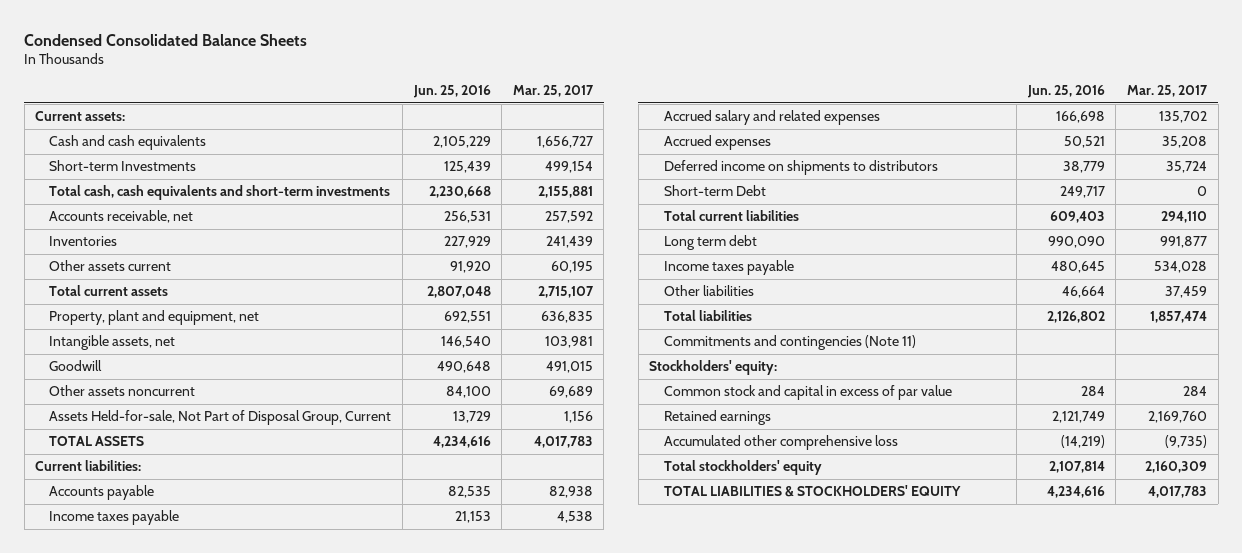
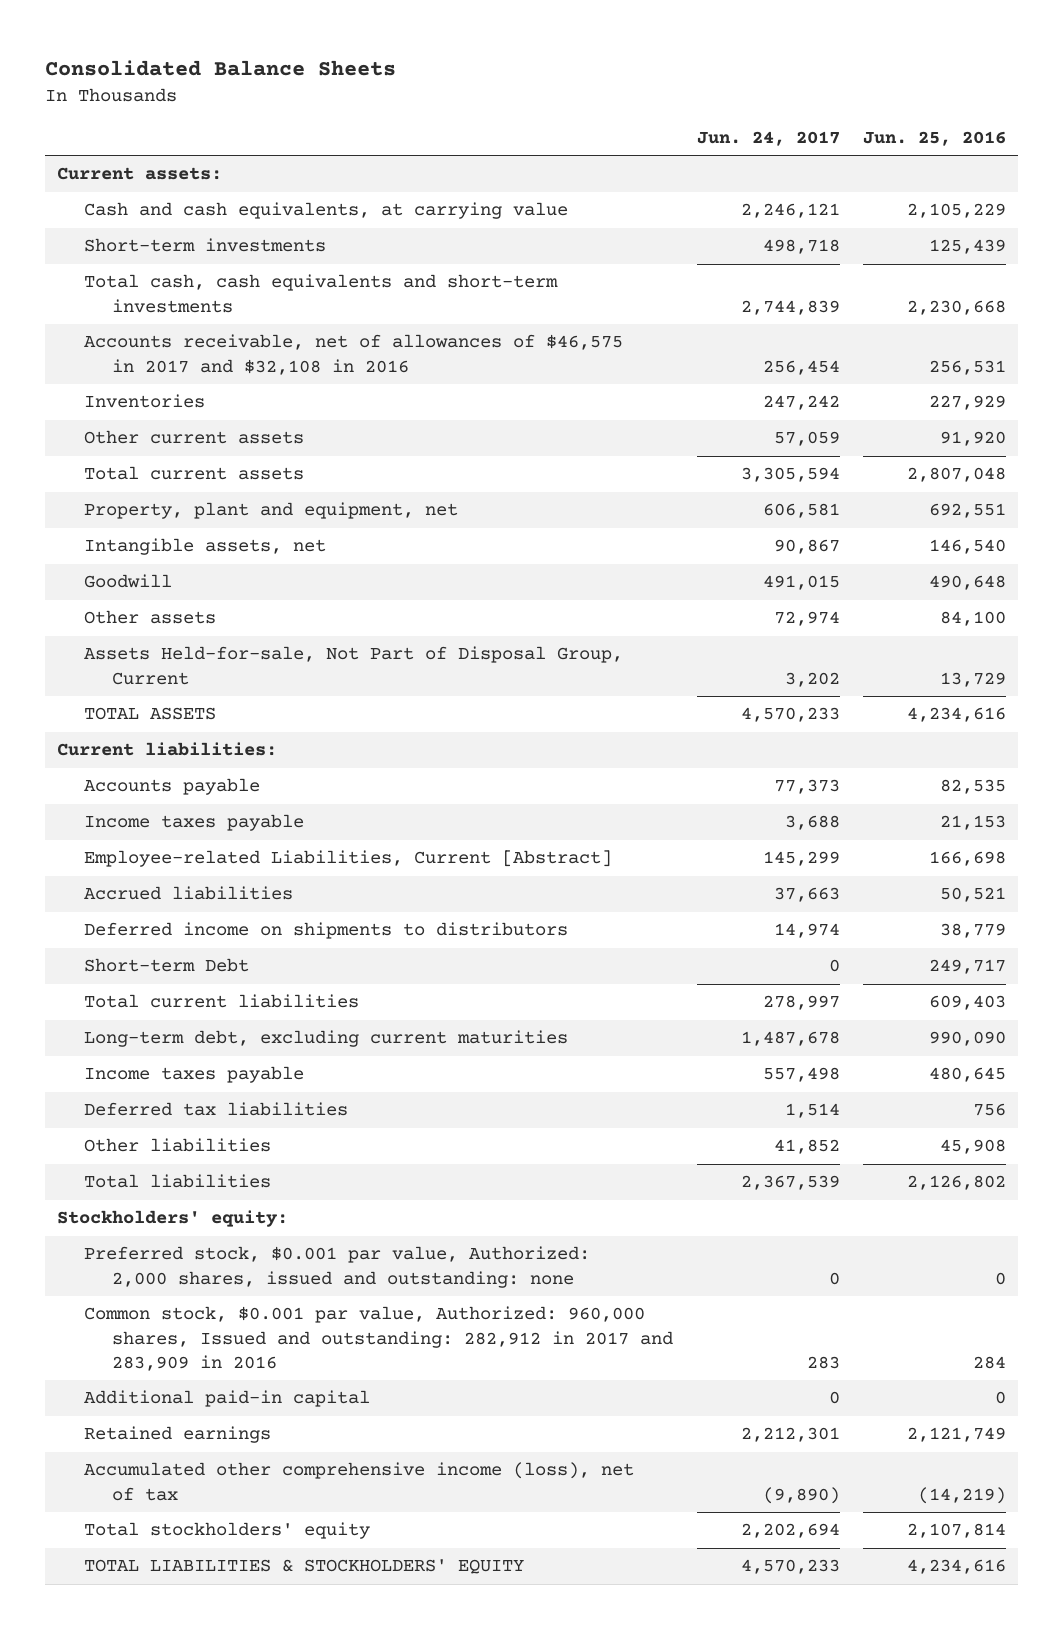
[24,33,308,46] Condensed Consolidated Balance Sheets -> [45,59,397,76] Consolidated Balance Sheets
[512,85,594,98] Mar. 25, 2017 -> none
none -> [696,131,840,147] Jun. 24, 2017
[49,135,207,151] Cash and cash equivalents -> [84,202,569,220] Cash and cash equivalents, at carrying value
[49,160,197,172] Short-term Investments -> [84,238,327,253] Short-term investments
[49,210,194,224] Accounts receivable, net -> [84,334,624,375] Accounts receivable, net of allowances of $46,575 in 2017 and $32,108 in 2016
[49,260,172,272] Other assets current -> [84,430,305,445] Other current assets
[49,385,196,397] Other assets noncurrent -> [84,610,217,625] Other assets
[663,110,880,126] Accrued salary and related expenses -> [84,850,613,868] Employee-related Liabilities, Current [Abstract]
[663,135,771,151] Accrued expenses -> [84,886,294,901] Accrued liabilities
[663,235,757,251] Long term debt -> [84,1030,569,1048] Long-term debt, excluding current maturities
none -> [84,1102,349,1117] Deferred tax liabilities
[1061,286,1105,299] 46,664 -> [940,1139,1007,1155] 45,908
[663,335,916,351] Commitments and contingencies (Note 11) -> none
none -> [84,1246,591,1288] Preferred stock, $0.001 par value, Authorized: 2,000 shares, issued and outstanding: none
[663,385,952,401] Common stock and capital in excess of par value -> [84,1306,673,1371] Common stock, $0.001 par value, Authorized: 960,000 shares, Issued and outstanding: 282,912 in 2017 and 283,909 in 2016
none -> [84,1390,371,1408] Additional paid-in capital
[663,435,898,451] Accumulated other comprehensive loss -> [84,1462,635,1501] Accumulated other comprehensive income (loss), net of tax

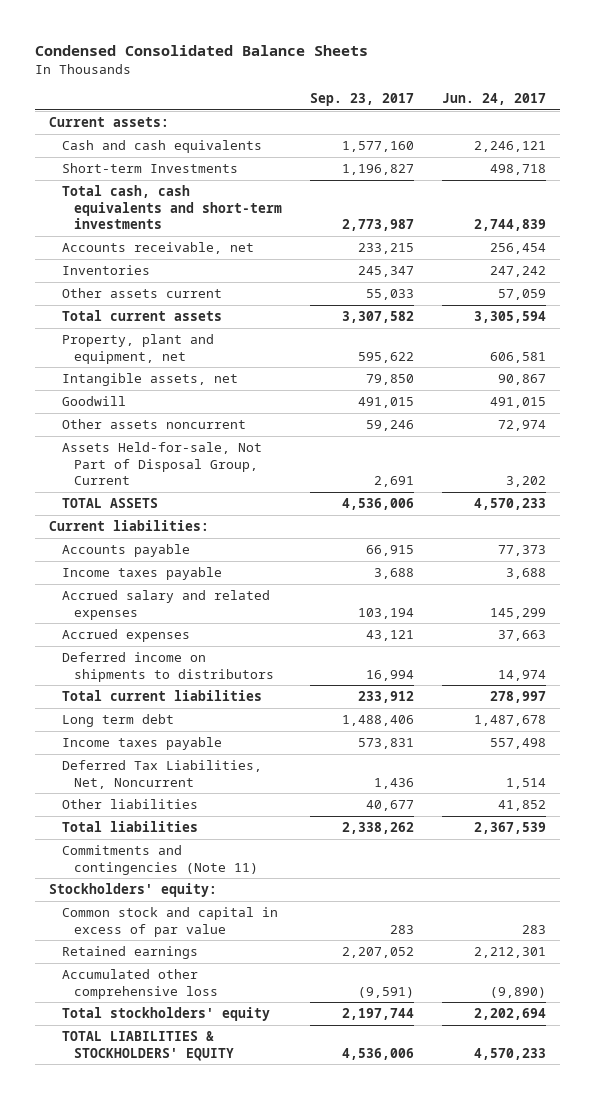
[45,59,397,76] Consolidated Balance Sheets -> [35,44,369,56] Condensed Consolidated Balance Sheets
[863,131,1007,147] Jun. 25, 2016 -> none
none -> [310,93,415,107] Sep. 23, 2017
[84,202,569,220] Cash and cash equivalents, at carrying value -> [61,140,262,154] Cash and cash equivalents
[84,238,327,253] Short-term investments -> [61,163,238,174] Short-term Investments
[84,334,624,375] Accounts receivable, net of allowances of $46,575 in 2017 and $32,108 in 2016 -> [61,242,254,255] Accounts receivable, net
[84,430,305,445] Other current assets -> [61,288,222,299] Other assets current
[84,610,217,625] Other assets -> [61,419,246,430] Other assets noncurrent
[84,850,613,868] Employee-related Liabilities, Current [Abstract] -> [61,590,270,620] Accrued salary and related expenses
[84,886,294,901] Accrued liabilities -> [61,629,190,643] Accrued expenses
[84,958,250,973] Short-term Debt -> none
[84,1030,569,1048] Long-term debt, excluding current maturities -> [61,714,174,728] Long term debt
[84,1102,349,1117] Deferred tax liabilities -> [61,760,262,789] Deferred Tax Liabilities, Net, Noncurrent
none -> [61,845,259,875] Commitments and contingencies (Note 11)
[84,1246,591,1288] Preferred stock, $0.001 par value, Authorized: 2,000 shares, issued and outstanding: none -> none
[84,1390,371,1408] Additional paid-in capital -> none
[84,1306,673,1371] Common stock, $0.001 par value, Authorized: 960,000 shares, Issued and outstanding: 282,912 in 2017 and 283,909 in 2016 -> [61,907,278,937] Common stock and capital in excess of par value
[84,1462,635,1501] Accumulated other comprehensive income (loss), net of tax -> [61,969,219,999] Accumulated other comprehensive loss

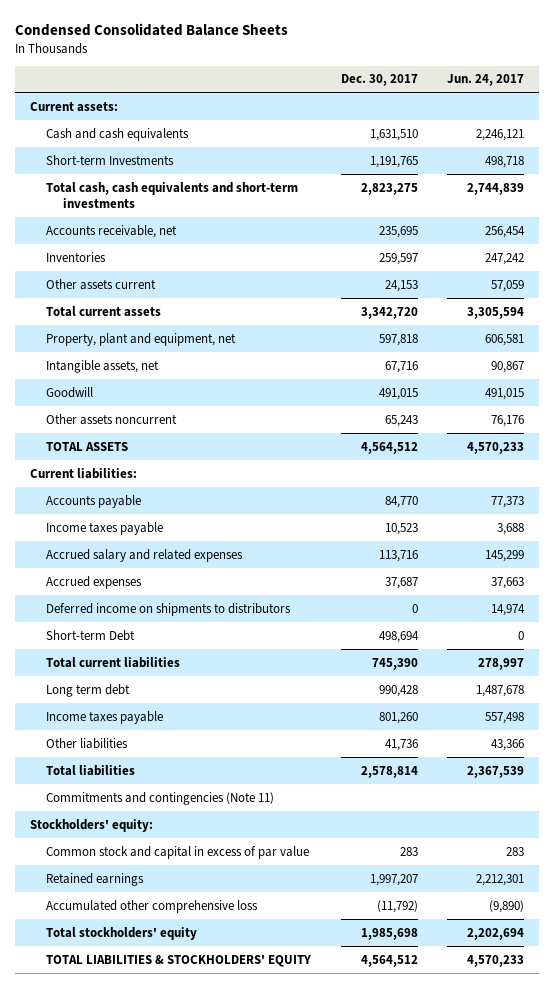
[310,93,415,107] Sep. 23, 2017 -> none
none -> [340,74,418,87] Dec. 30, 2017
[61,442,262,486] Assets Held-for-sale, Not Part of Disposal Group, Current -> none
[498,420,547,432] 72,974 -> [490,414,524,427] 76,176
none -> [46,629,136,641] Short-term Debt
[61,760,262,789] Deferred Tax Liabilities, Net, Noncurrent -> none
[498,800,547,812] 41,852 -> [490,738,524,751] 43,366

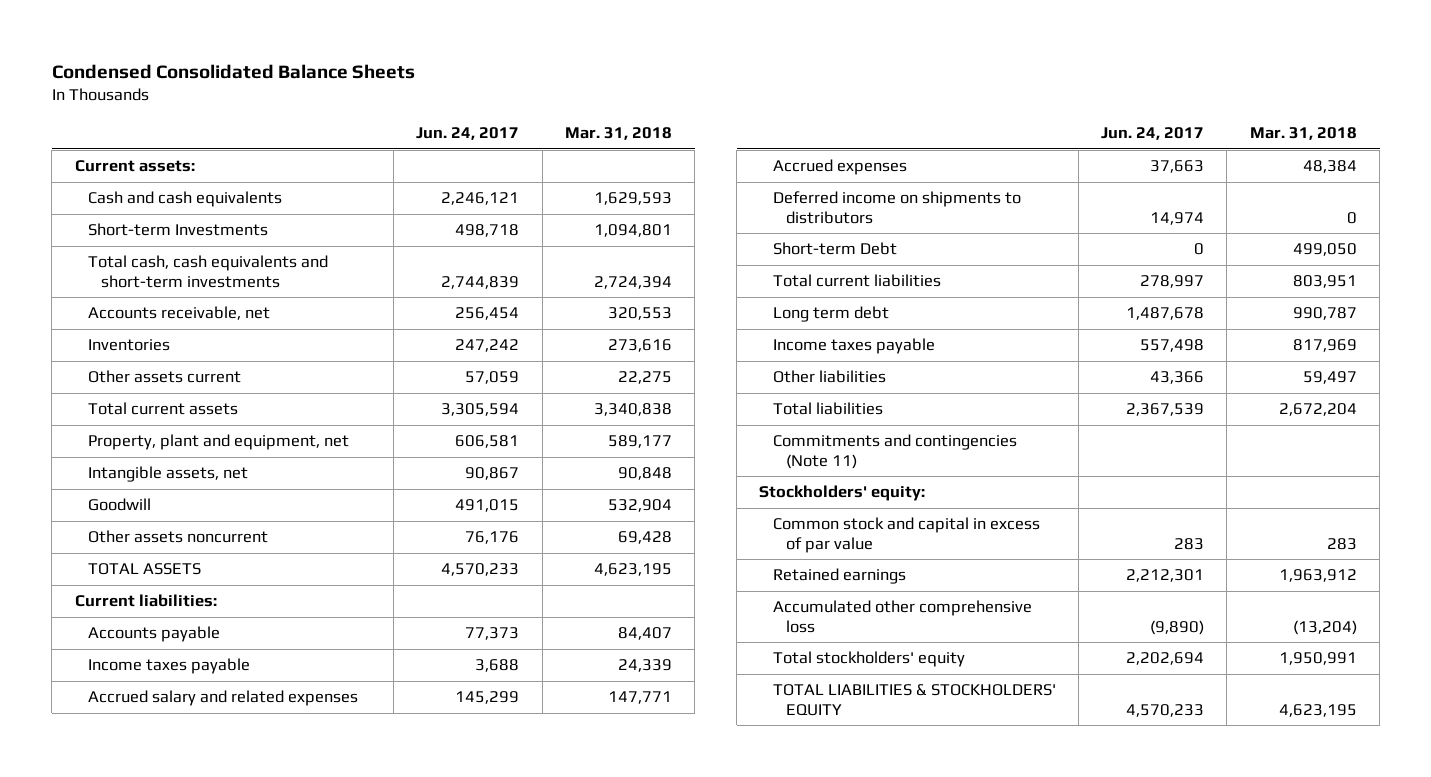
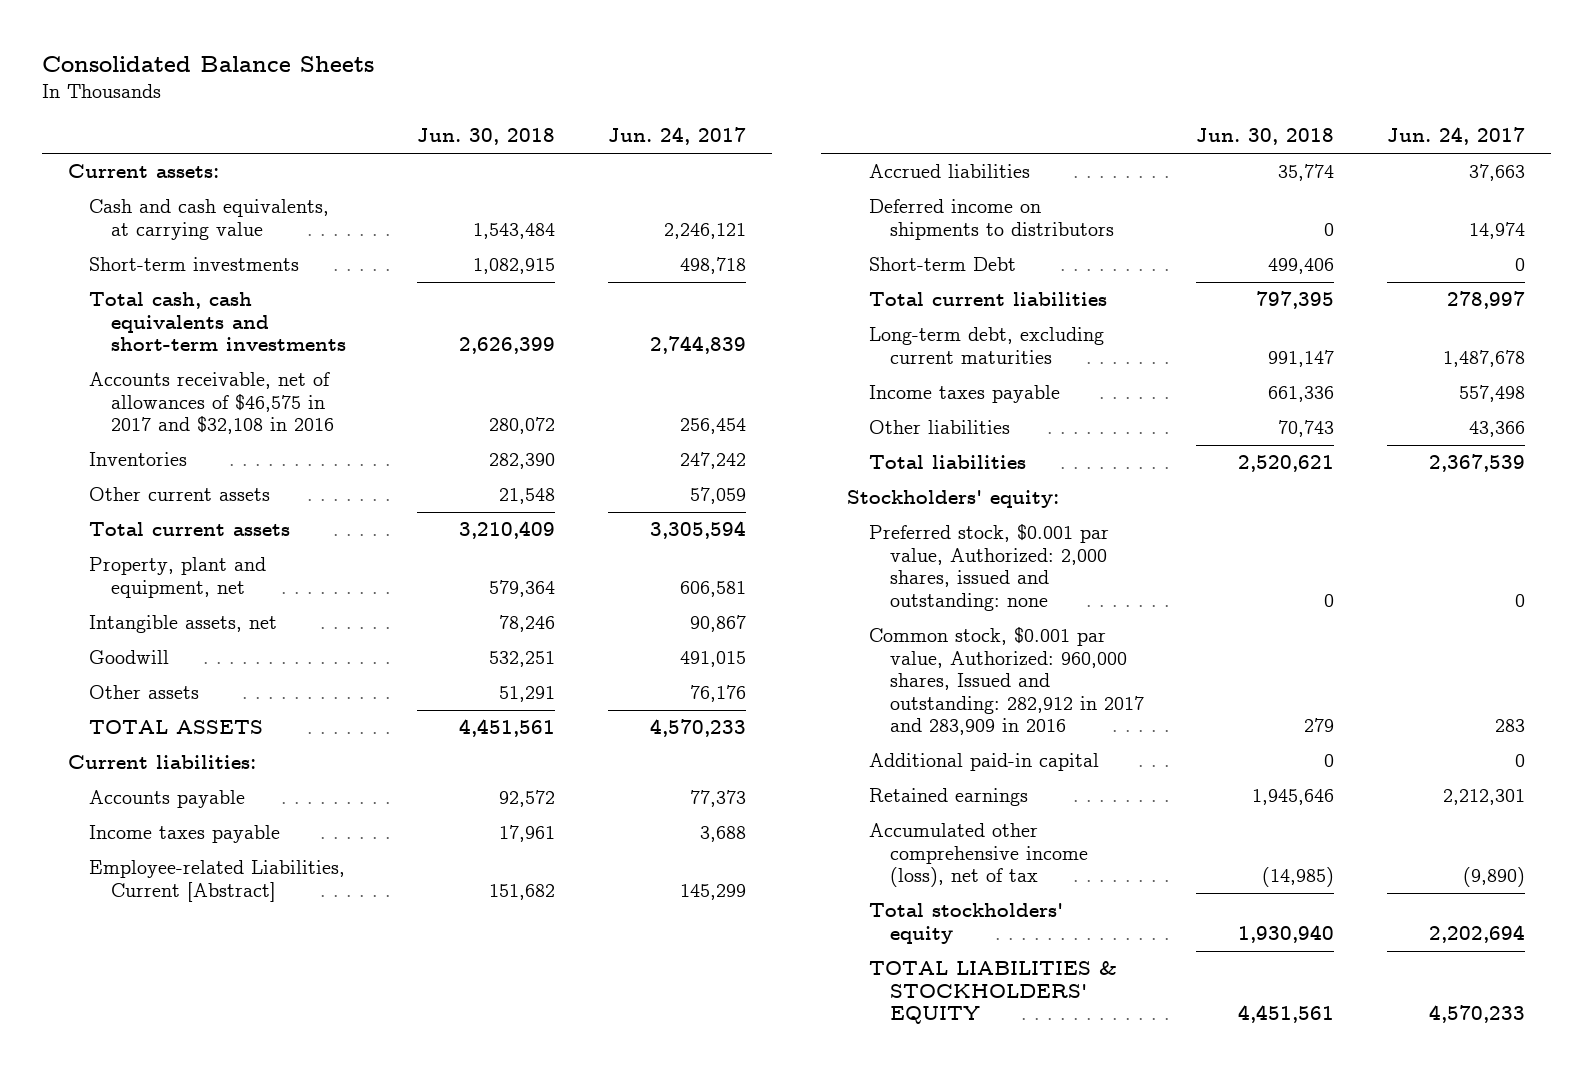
[51,63,415,79] Condensed Consolidated Balance Sheets -> [41,56,374,73] Consolidated Balance Sheets
[565,127,673,141] Mar. 31, 2018 -> none
none -> [417,128,556,146] Jun. 30, 2018
[87,191,282,208] Cash and cash equivalents -> [89,199,330,240] Cash and cash equivalents, at carrying value
[87,223,268,237] Short-term Investments -> [89,257,300,272] Short-term investments
[87,306,270,321] Accounts receivable, net -> [89,372,334,435] Accounts receivable, net of allowances of $46,575 in 2017 and $32,108 in 2016
[87,370,241,384] Other assets current -> [89,487,271,502] Other current assets
[87,530,268,544] Other assets noncurrent -> [89,685,200,700] Other assets
[87,690,358,707] Accrued salary and related expenses -> [89,860,346,902] Employee-related Liabilities, Current [Abstract]
[772,159,907,176] Accrued expenses -> [868,164,1030,179] Accrued liabilities
[772,306,889,323] Long term debt -> [868,327,1104,364] Long-term debt, excluding current maturities
[772,434,1017,469] Commitments and contingencies (Note 11) -> none
none -> [868,524,1109,611] Preferred stock, $0.001 par value, Authorized: 2,000 shares, issued and outstanding: none
[772,517,1040,553] Common stock and capital in excess of par value -> [868,627,1144,736] Common stock, $0.001 par value, Authorized: 960,000 shares, Issued and outstanding: 282,912 in 2017 and 283,909 in 2016
none -> [868,753,1099,772] Additional paid-in capital
[772,600,1032,633] Accumulated other comprehensive loss -> [868,823,1088,888] Accumulated other comprehensive income (loss), net of tax

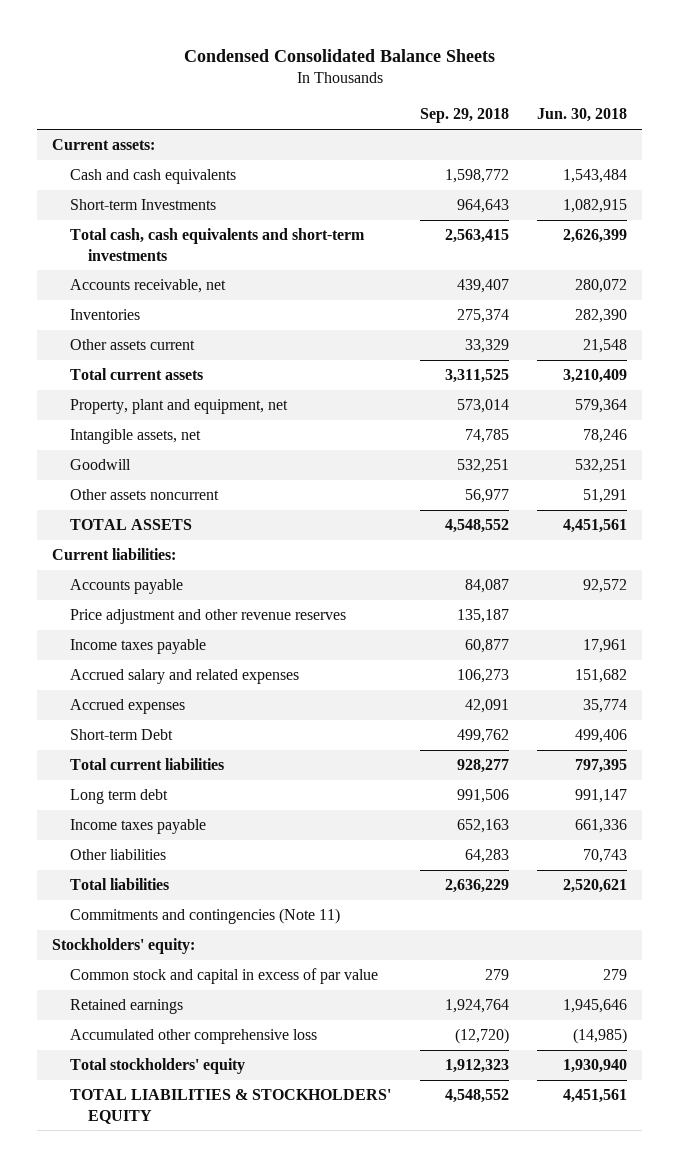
[41,56,374,73] Consolidated Balance Sheets -> [183,49,495,63] Condensed Consolidated Balance Sheets
[607,127,746,146] Jun. 24, 2017 -> none
none -> [419,108,509,124] Sep. 29, 2018
[89,199,330,240] Cash and cash equivalents, at carrying value -> [70,169,237,185] Cash and cash equivalents
[89,257,300,272] Short-term investments -> [70,199,217,211] Short-term Investments
[89,372,334,435] Accounts receivable, net of allowances of $46,575 in 2017 and $32,108 in 2016 -> [70,279,227,294] Accounts receivable, net
[89,487,271,502] Other current assets -> [70,339,196,351] Other assets current
[89,685,200,700] Other assets -> [70,489,220,501] Other assets noncurrent
none -> [70,609,347,625] Price adjustment and other revenue reserves
[868,199,1114,240] Deferred income on shipments to distributors -> none
[89,860,346,902] Employee-related Liabilities, Current [Abstract] -> [70,669,300,685] Accrued salary and related expenses
[868,164,1030,179] Accrued liabilities -> [70,699,186,715] Accrued expenses
[868,327,1104,364] Long-term debt, excluding current maturities -> [70,789,169,805] Long term debt
none -> [70,908,341,925] Commitments and contingencies (Note 11)
[868,524,1109,611] Preferred stock, $0.001 par value, Authorized: 2,000 shares, issued and outstanding: none -> none
[868,753,1099,772] Additional paid-in capital -> none
[868,627,1144,736] Common stock, $0.001 par value, Authorized: 960,000 shares, Issued and outstanding: 282,912 in 2017 and 283,909 in 2016 -> [70,968,379,985] Common stock and capital in excess of par value
[868,823,1088,888] Accumulated other comprehensive income (loss), net of tax -> [70,1029,318,1045] Accumulated other comprehensive loss

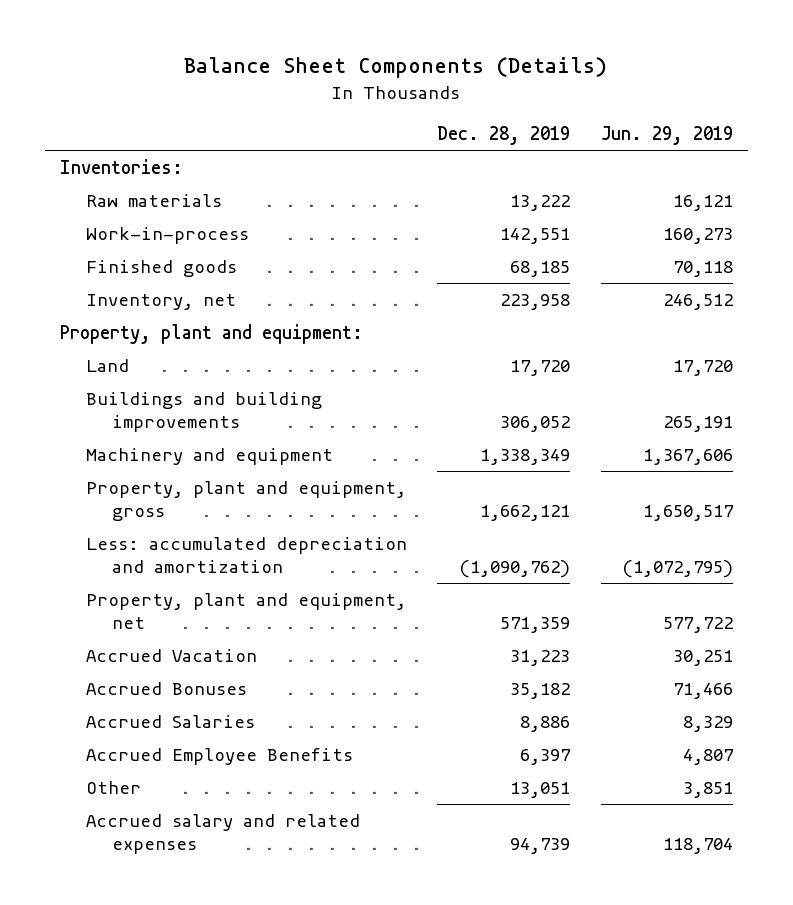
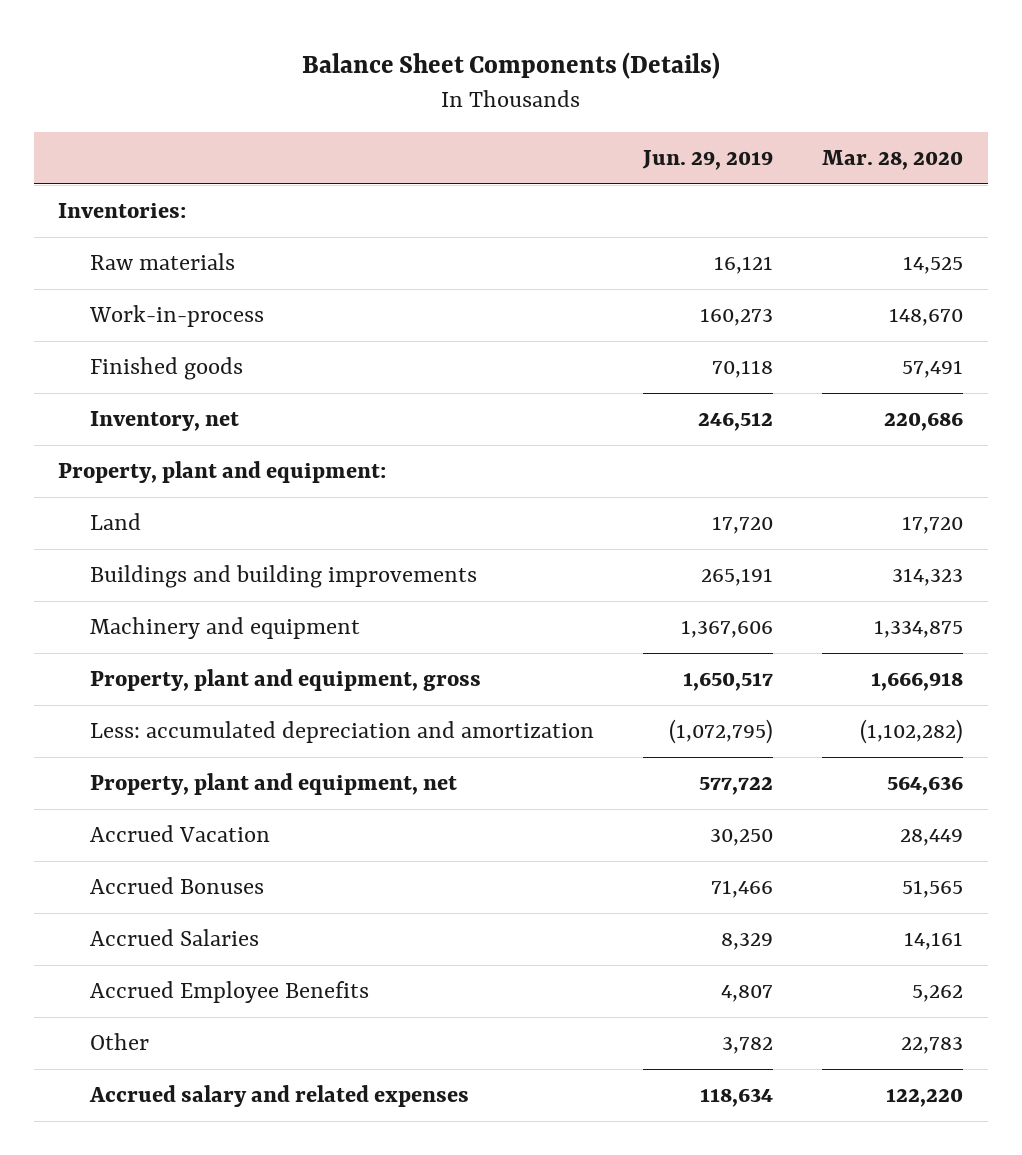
[437,126,571,146] Dec. 28, 2019 -> none
none -> [822,150,964,171] Mar. 28, 2020
[672,649,733,666] 30,251 -> [710,829,774,847] 30,250
[682,781,733,798] 3,851 -> [722,1037,774,1055] 3,782
[662,837,733,854] 118,704 -> [700,1088,774,1108] 118,634

